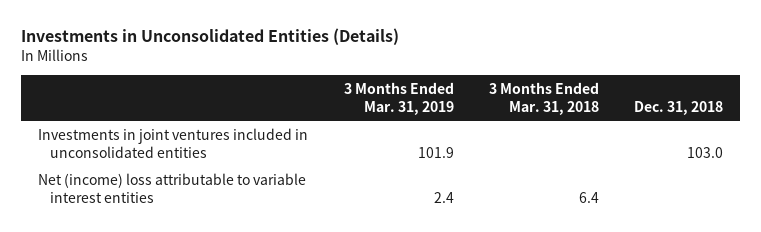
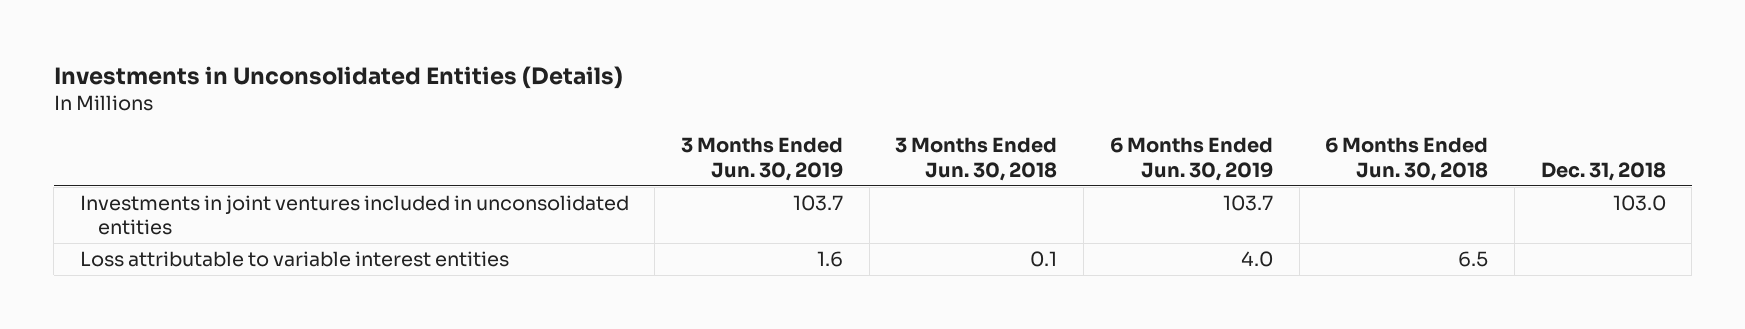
[343,81,454,115] 3 Months Ended Mar. 31, 2019 -> none
[488,81,599,115] 3 Months Ended Mar. 31, 2018 -> none
none -> [681,137,844,181] 3 Months Ended Jun. 30, 2019
none -> [895,137,1058,181] 3 Months Ended Jun. 30, 2018
none -> [1109,137,1273,181] 6 Months Ended Jun. 30, 2019
none -> [1325,137,1489,181] 6 Months Ended Jun. 30, 2018
[38,172,307,203] Net (income) loss attributable to variable interest entities -> [79,251,509,268] Loss attributable to variable interest entities

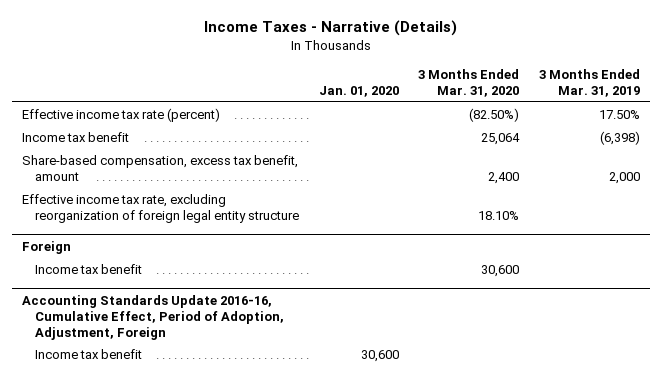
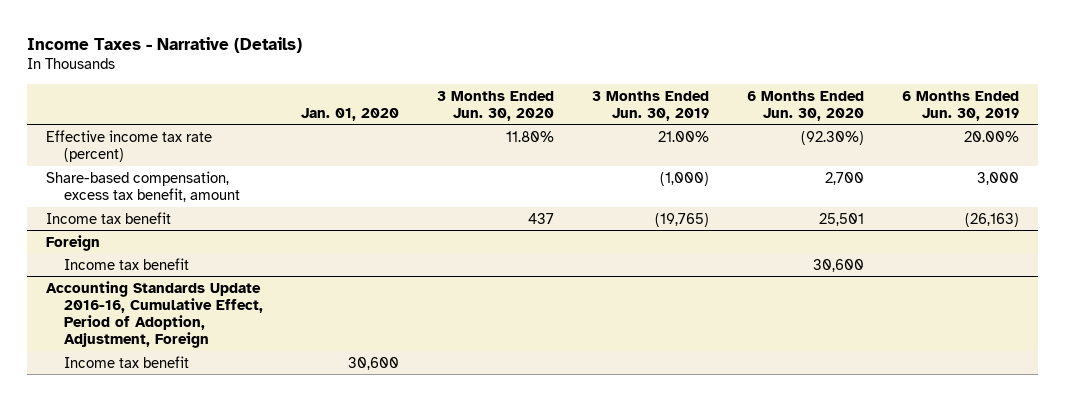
[418,68,520,97] 3 Months Ended Mar. 31, 2020 -> none
[539,68,641,97] 3 Months Ended Mar. 31, 2019 -> none
none -> [436,90,554,121] 3 Months Ended Jun. 30, 2020
none -> [592,90,710,121] 3 Months Ended Jun. 30, 2019
none -> [747,90,865,121] 6 Months Ended Jun. 30, 2020
none -> [902,90,1020,121] 6 Months Ended Jun. 30, 2019
[22,194,299,223] Effective income tax rate, excluding reorganization of foreign legal entity structure -> none
[22,132,130,143] Income tax benefit -> [45,211,171,224] Income tax benefit

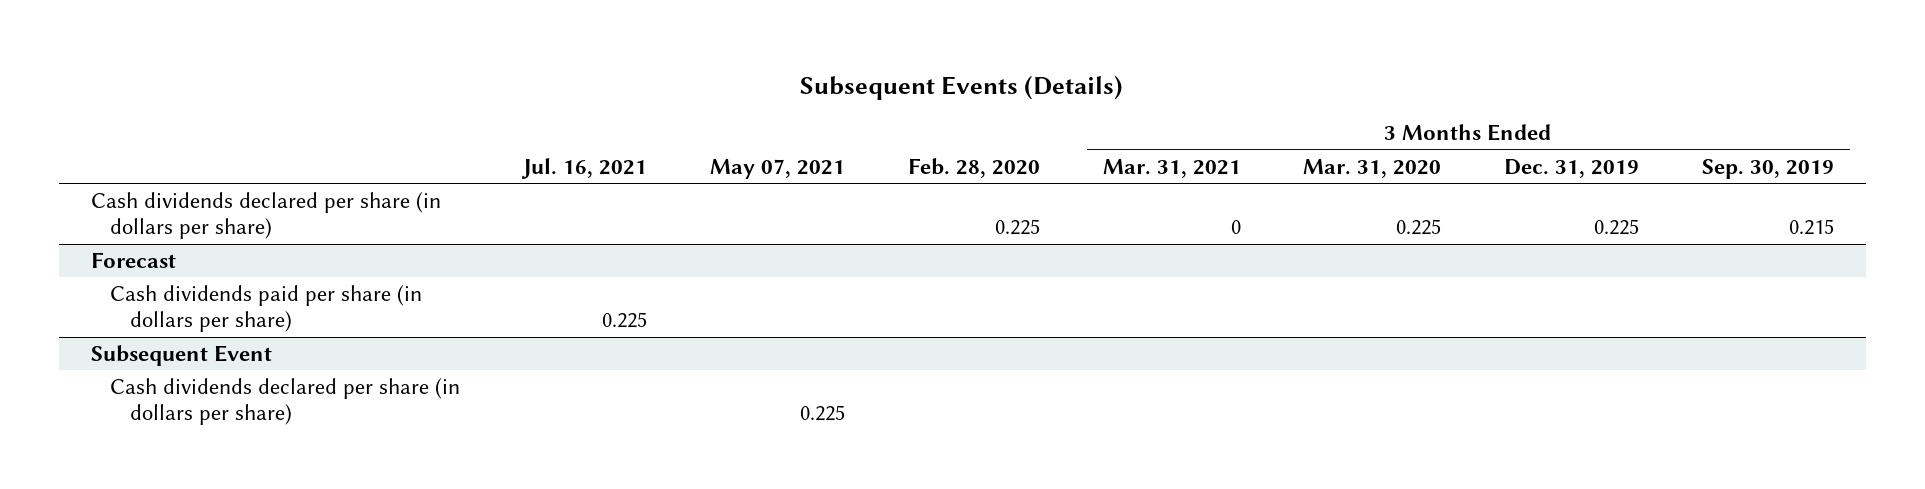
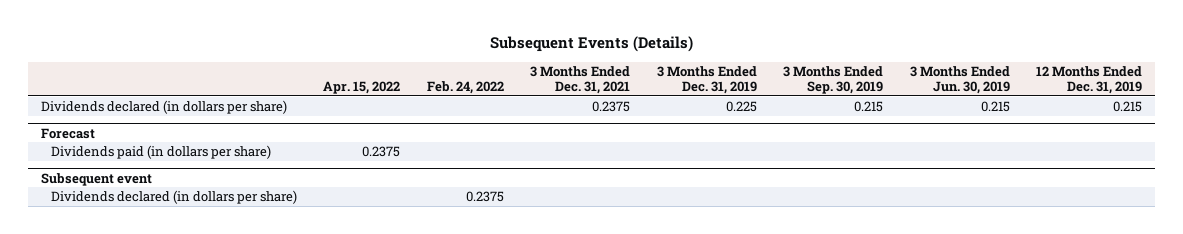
[521,157,648,179] Jul. 16, 2021 -> none
[709,158,845,179] May 07, 2021 -> none
[907,157,1040,178] Feb. 28, 2020 -> none
[1102,158,1241,178] Mar. 31, 2021 -> none
[1303,158,1442,178] Mar. 31, 2020 -> none
none -> [323,80,401,94] Apr. 15, 2022
none -> [426,80,504,94] Feb. 24, 2022
none -> [530,65,631,94] 3 Months Ended Dec. 31, 2021
none -> [909,65,1010,94] 3 Months Ended Jun. 30, 2019
none -> [1036,65,1143,94] 12 Months Ended Dec. 31, 2019
[90,191,441,240] Cash dividends declared per share (in dollars per share) -> [41,100,288,115] Dividends declared (in dollars per share)
[110,284,423,333] Cash dividends paid per share (in dollars per share) -> [50,145,271,160] Dividends paid (in dollars per share)
[90,344,272,366] Subsequent Event -> [41,172,153,186] Subsequent event
[110,377,461,426] Cash dividends declared per share (in dollars per share) -> [50,190,297,205] Dividends declared (in dollars per share)

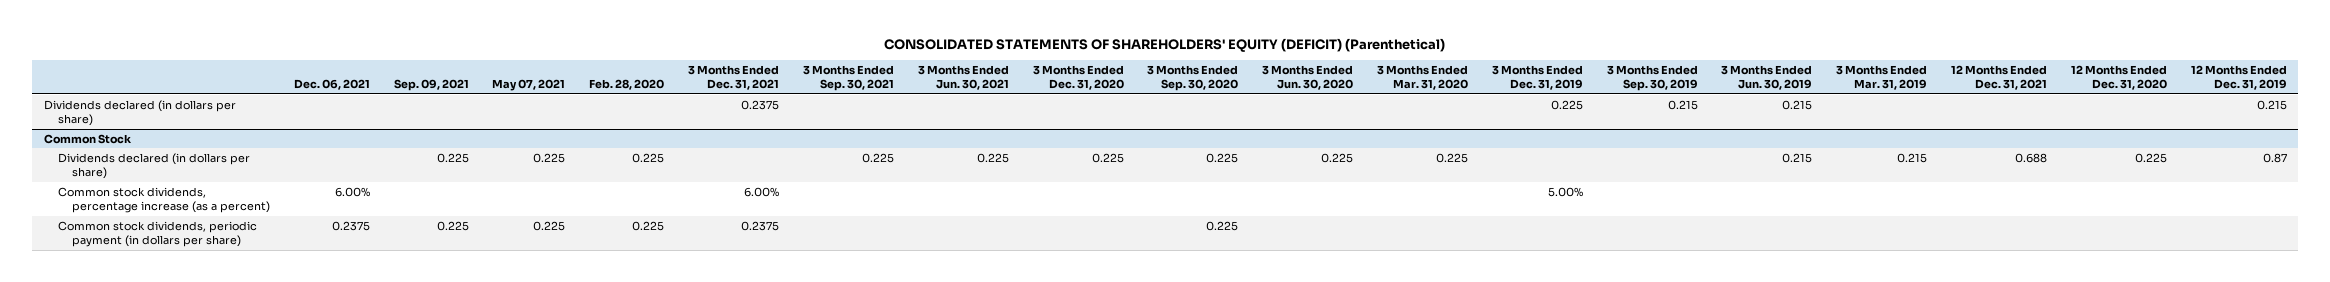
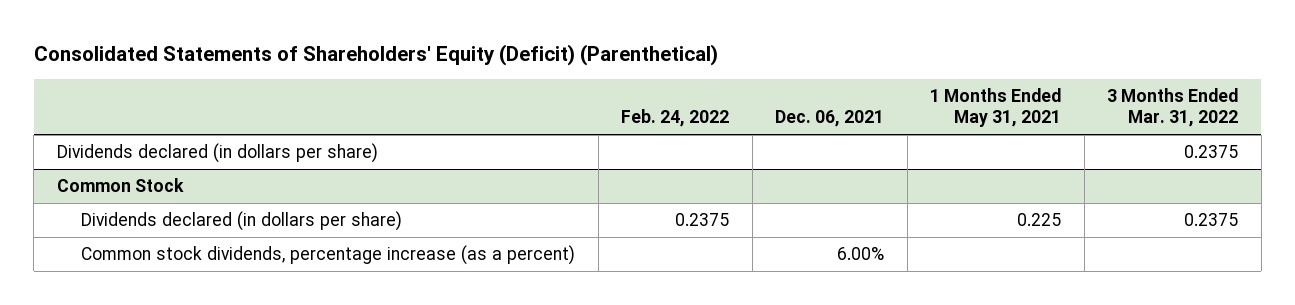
[884,38,1446,53] CONSOLIDATED STATEMENTS OF SHAREHOLDERS' EQUITY (DEFICIT) (Parenthetical) -> [33,44,718,67] Consolidated Statements of Shareholders' Equity (Deficit) (Parenthetical)
[393,79,469,92] Sep. 09, 2021 -> none
[492,79,566,92] May 07, 2021 -> none
[589,79,665,91] Feb. 28, 2020 -> none
[688,64,780,91] 3 Months Ended Dec. 31, 2021 -> none
[802,64,894,92] 3 Months Ended Sep. 30, 2021 -> none
[917,64,1009,91] 3 Months Ended Jun. 30, 2021 -> none
[1032,64,1124,91] 3 Months Ended Dec. 31, 2020 -> none
[1147,64,1239,92] 3 Months Ended Sep. 30, 2020 -> none
[1262,64,1354,91] 3 Months Ended Jun. 30, 2020 -> none
[1376,64,1468,91] 3 Months Ended Mar. 31, 2020 -> none
[1491,64,1583,91] 3 Months Ended Dec. 31, 2019 -> none
[1606,64,1698,92] 3 Months Ended Sep. 30, 2019 -> none
[1721,64,1813,91] 3 Months Ended Jun. 30, 2019 -> none
[1836,64,1928,91] 3 Months Ended Mar. 31, 2019 -> none
[1950,64,2047,91] 12 Months Ended Dec. 31, 2021 -> none
[2070,64,2167,91] 12 Months Ended Dec. 31, 2020 -> none
[2190,64,2287,91] 12 Months Ended Dec. 31, 2019 -> none
none -> [621,109,730,128] Feb. 24, 2022
none -> [930,88,1062,128] 1 Months Ended May 31, 2021
none -> [1107,88,1239,128] 3 Months Ended Mar. 31, 2022
[57,220,257,248] Common stock dividends, periodic payment (in dollars per share) -> none

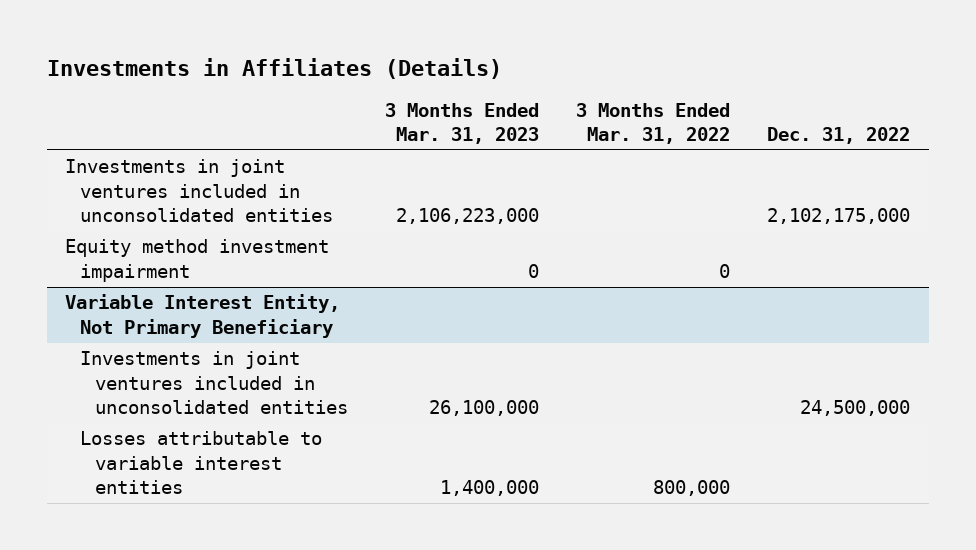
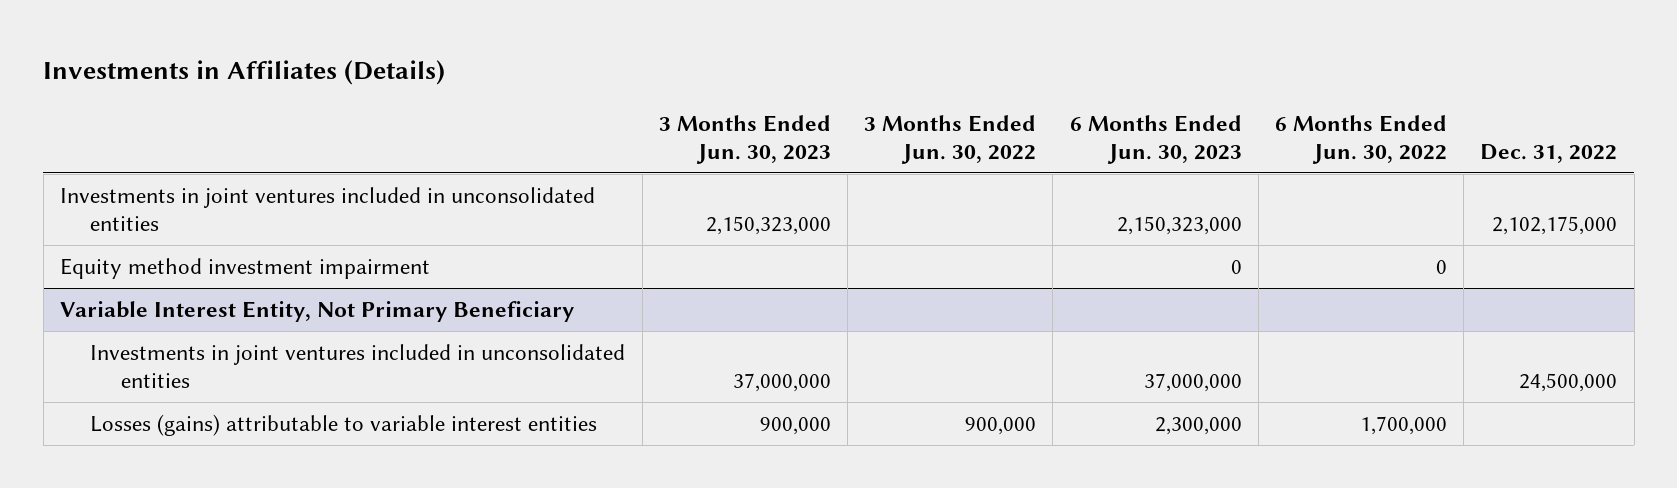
[385,102,540,144] 3 Months Ended Mar. 31, 2023 -> none
[576,102,731,144] 3 Months Ended Mar. 31, 2022 -> none
none -> [658,114,831,164] 3 Months Ended Jun. 30, 2023
none -> [864,114,1037,164] 3 Months Ended Jun. 30, 2022
none -> [1069,114,1242,164] 6 Months Ended Jun. 30, 2023
none -> [1274,114,1447,164] 6 Months Ended Jun. 30, 2022
[80,431,323,494] Losses attributable to variable interest entities -> [90,413,598,436] Losses (gains) attributable to variable interest entities

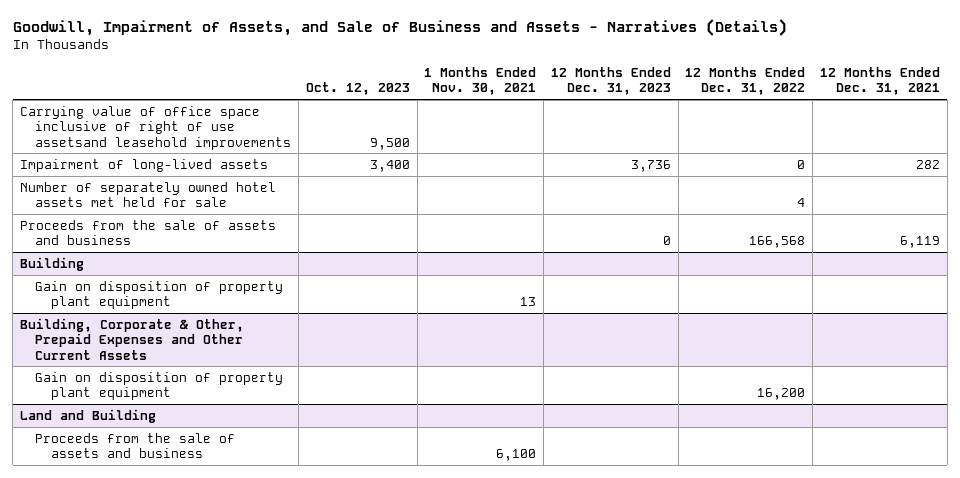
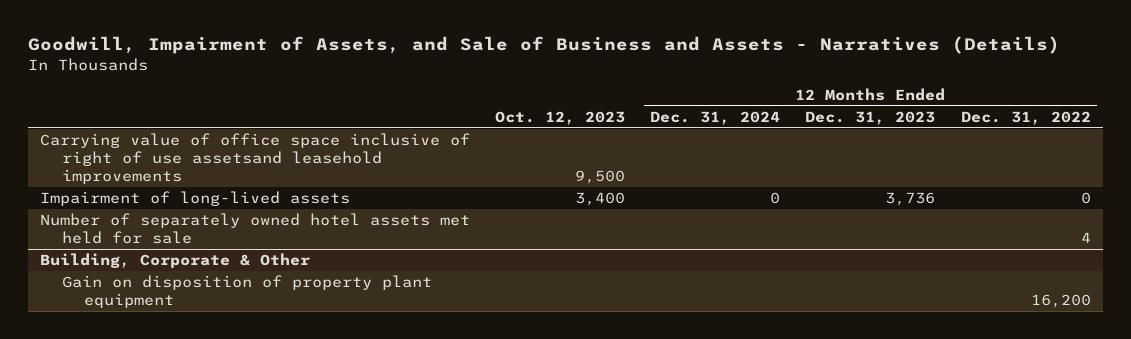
[424,66,537,96] 1 Months Ended Nov. 30, 2021 -> none
[819,66,940,96] 12 Months Ended Dec. 31, 2021 -> none
none -> [650,110,781,125] Dec. 31, 2024
[19,219,276,246] Proceeds from the sale of assets and business -> none
[19,256,84,271] Building -> none
[35,280,284,310] Gain on disposition of property plant equipment -> none
[19,317,244,360] Building, Corporate & Other, Prepaid Expenses and Other Current Assets -> [40,252,311,268] Building, Corporate & Other
[19,408,156,423] Land and Building -> none
[35,432,236,459] Proceeds from the sale of assets and business -> none

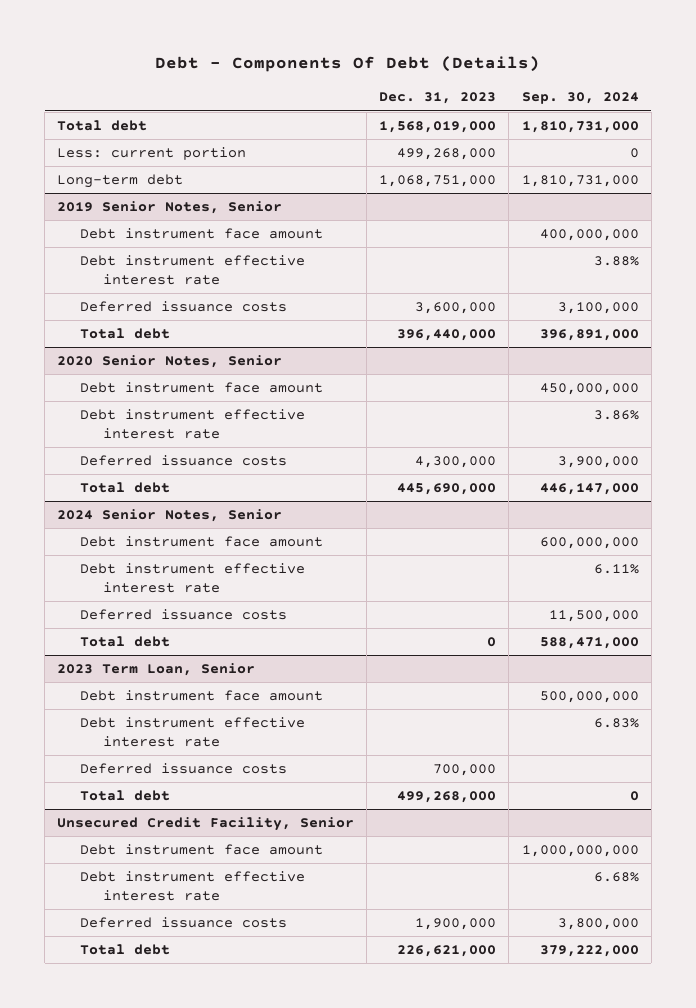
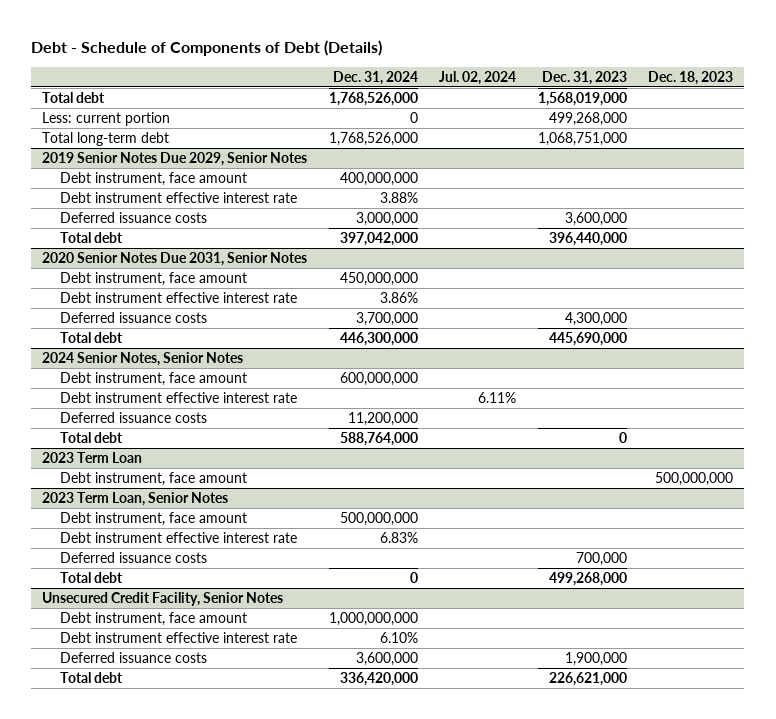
[154,56,540,73] Debt - Components Of Debt (Details) -> [31,39,383,56] Debt - Schedule of Components of Debt (Details)
[521,92,639,105] Sep. 30, 2024 -> none
none -> [332,70,418,85] Dec. 31, 2024
none -> [439,70,517,85] Jul. 02, 2024
none -> [648,70,734,85] Dec. 18, 2023
[57,174,184,189] Long-term debt -> [42,132,170,147] Total long-term debt
[57,201,283,215] 2019 Senior Notes, Senior -> [42,152,308,167] 2019 Senior Notes Due 2029, Senior Notes
[79,228,323,240] Debt instrument face amount -> [60,172,248,187] Debt instrument, face amount
[57,355,283,369] 2020 Senior Notes, Senior -> [42,252,308,267] 2020 Senior Notes Due 2031, Senior Notes
[79,382,323,394] Debt instrument face amount -> [60,272,248,287] Debt instrument, face amount
[57,509,283,523] 2024 Senior Notes, Senior -> [42,352,244,367] 2024 Senior Notes, Senior Notes
[79,536,323,548] Debt instrument face amount -> [60,372,248,387] Debt instrument, face amount
none -> [42,452,143,464] 2023 Term Loan
none -> [60,472,248,487] Debt instrument, face amount
[57,663,256,677] 2023 Term Loan, Senior -> [42,492,229,507] 2023 Term Loan, Senior Notes
[79,690,323,702] Debt instrument face amount -> [60,512,248,527] Debt instrument, face amount
[57,817,355,832] Unsecured Credit Facility, Senior -> [42,592,284,607] Unsecured Credit Facility, Senior Notes
[79,844,323,856] Debt instrument face amount -> [60,612,248,627] Debt instrument, face amount

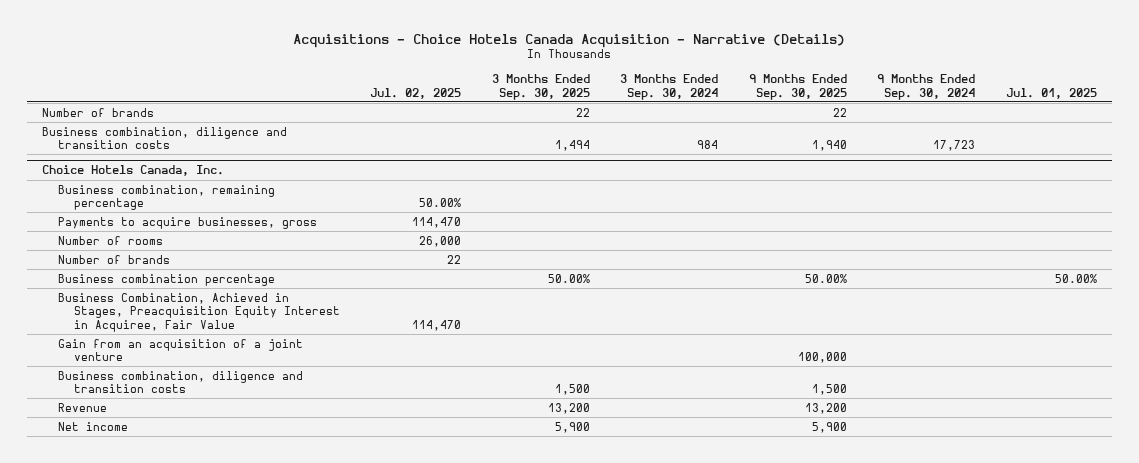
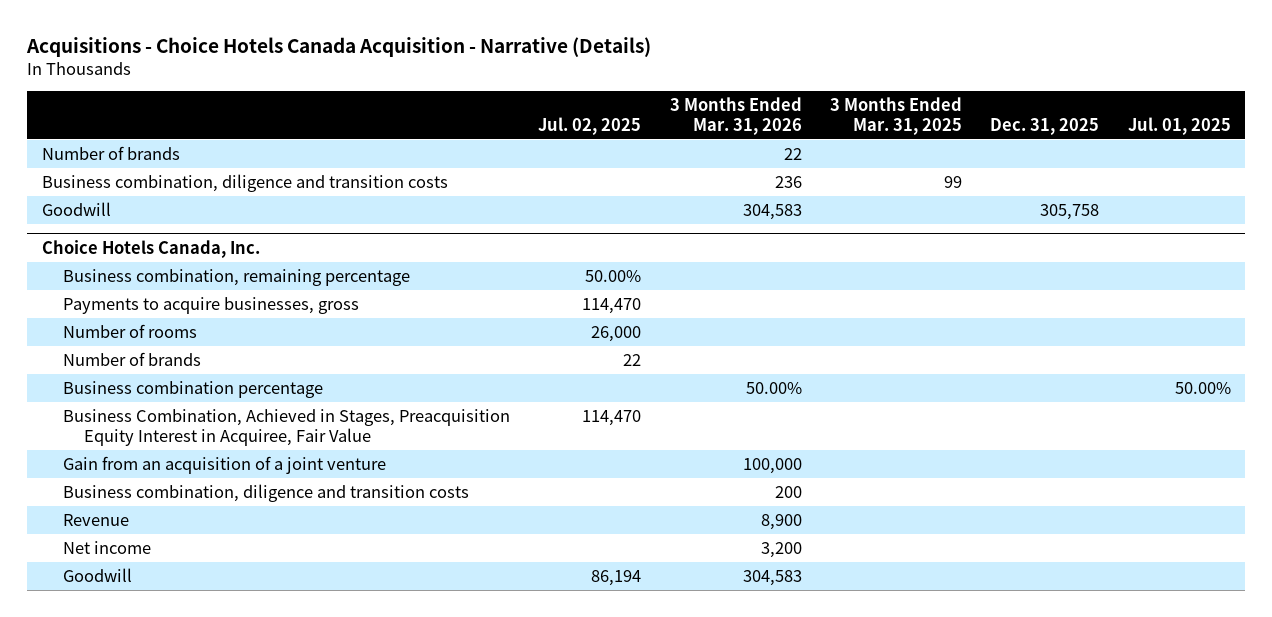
[491,73,590,100] 3 Months Ended Sep. 30, 2025 -> none
[620,73,719,100] 3 Months Ended Sep. 30, 2024 -> none
[748,73,847,100] 9 Months Ended Sep. 30, 2025 -> none
[877,73,976,100] 9 Months Ended Sep. 30, 2024 -> none
none -> [669,97,802,135] 3 Months Ended Mar. 31, 2026
none -> [830,97,963,135] 3 Months Ended Mar. 31, 2025
none -> [990,117,1100,135] Dec. 31, 2025
none -> [41,202,111,217] Goodwill
none -> [62,568,132,583] Goodwill

